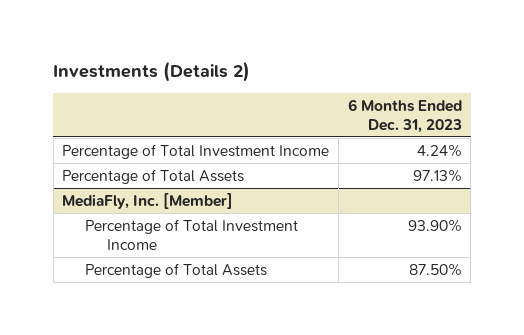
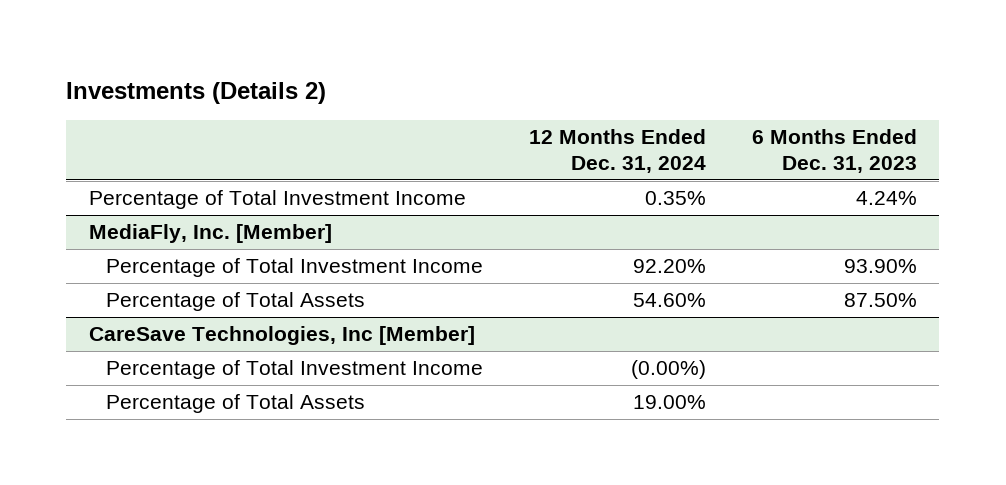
none -> [529,128,707,173] 12 Months Ended Dec. 31, 2024
[62,168,245,184] Percentage of Total Assets -> none
none -> [89,326,476,346] CareSave Technologies, Inc [Member]
none -> [106,360,484,380] Percentage of Total Investment Income
none -> [106,394,366,414] Percentage of Total Assets

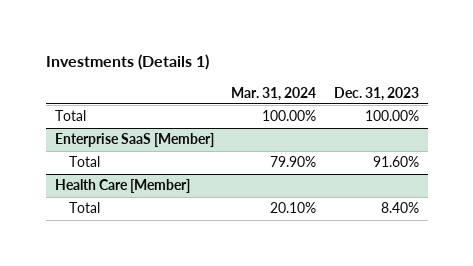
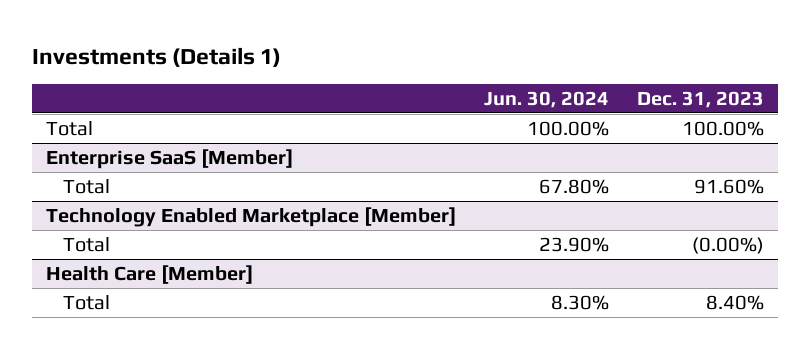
[231,86,317,101] Mar. 31, 2024 -> none
none -> [484,90,610,108] Jun. 30, 2024
none -> [46,207,457,228] Technology Enabled Marketplace [Member]
none -> [63,237,111,253] Total

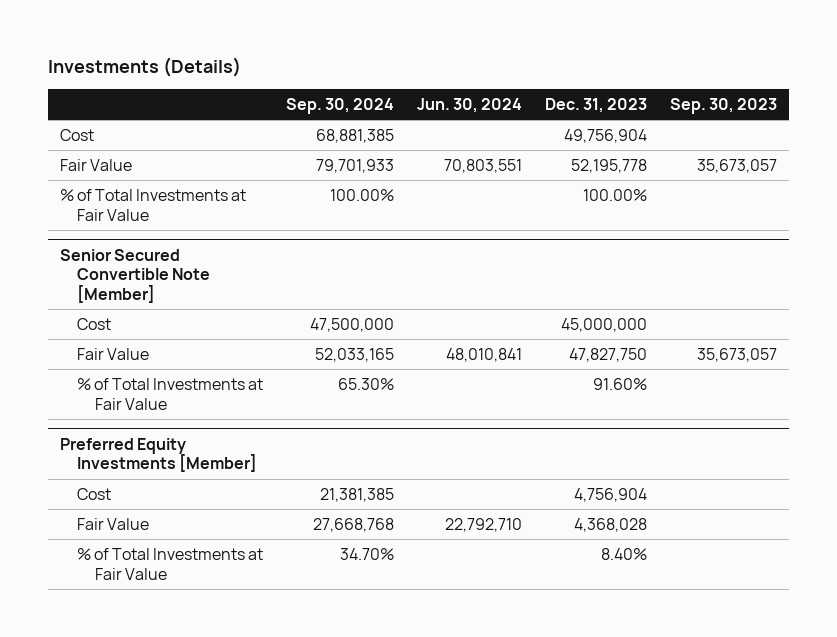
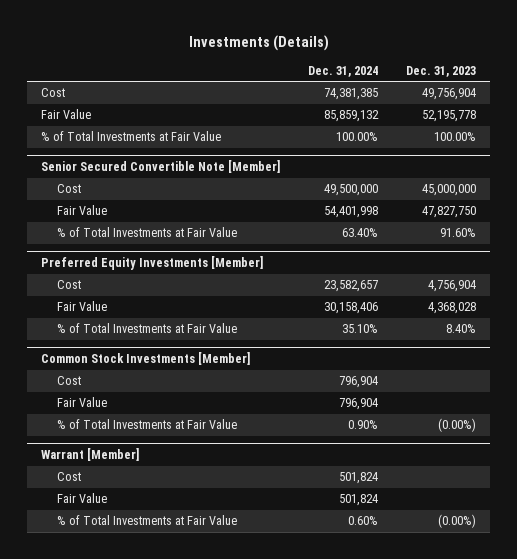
[286,97,395,114] Sep. 30, 2024 -> none
[417,97,523,113] Jun. 30, 2024 -> none
[670,97,778,114] Sep. 30, 2023 -> none
none -> [308,65,379,77] Dec. 31, 2024
none -> [41,352,251,366] Common Stock Investments [Member]
none -> [57,376,82,386] Cost
none -> [57,397,108,408] Fair Value
none -> [57,419,238,430] % of Total Investments at Fair Value
none -> [41,448,140,462] Warrant [Member]
none -> [57,472,82,482] Cost
none -> [57,493,108,504] Fair Value
none -> [57,515,238,526] % of Total Investments at Fair Value

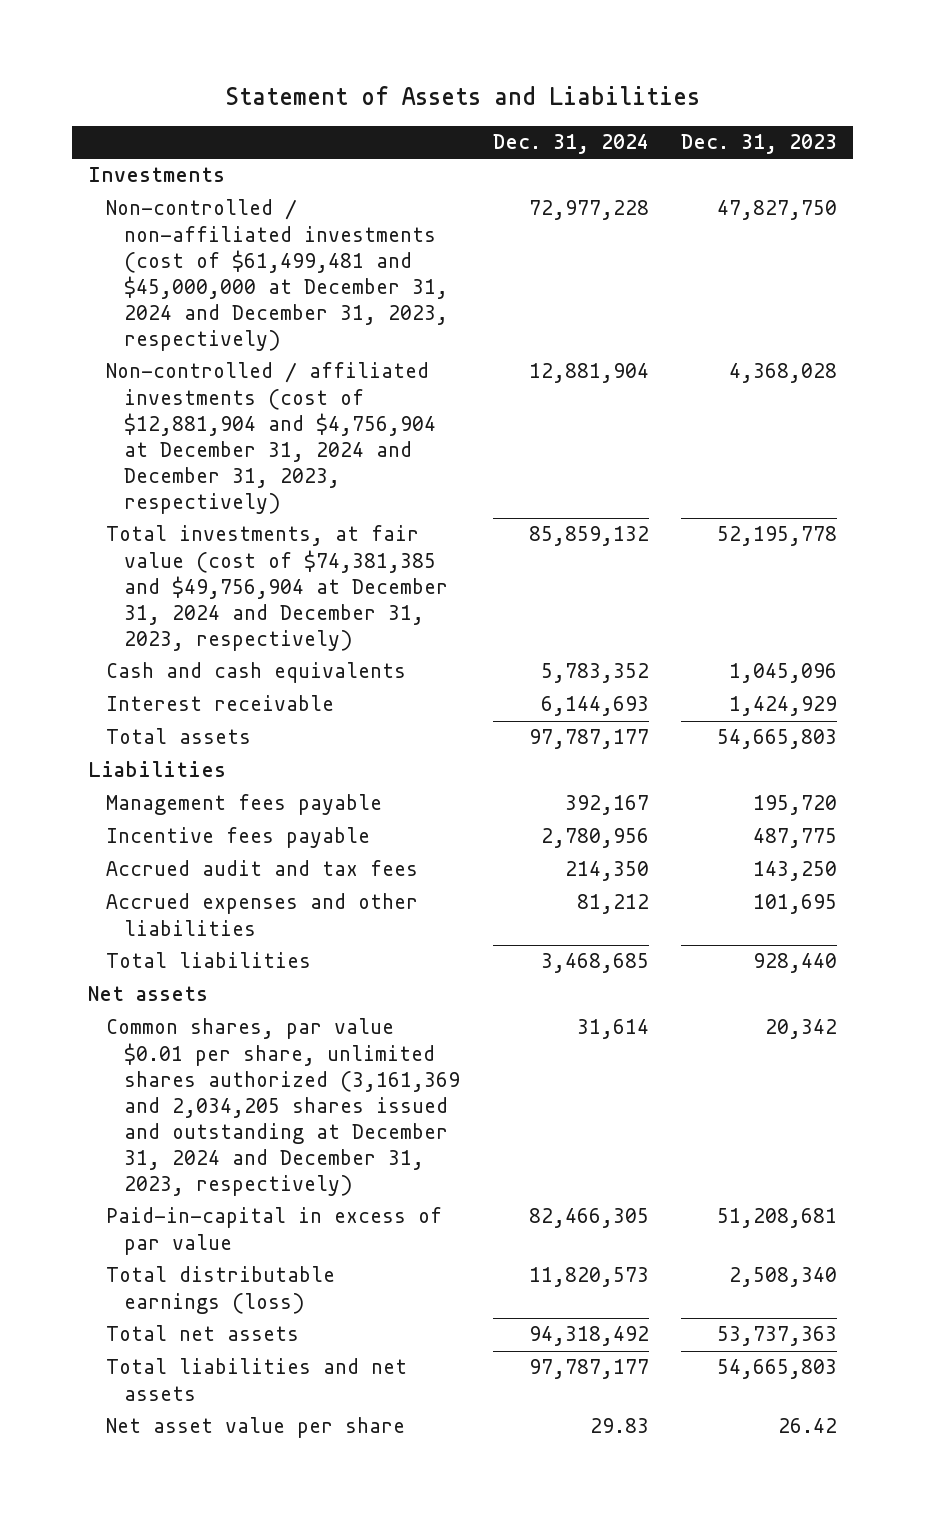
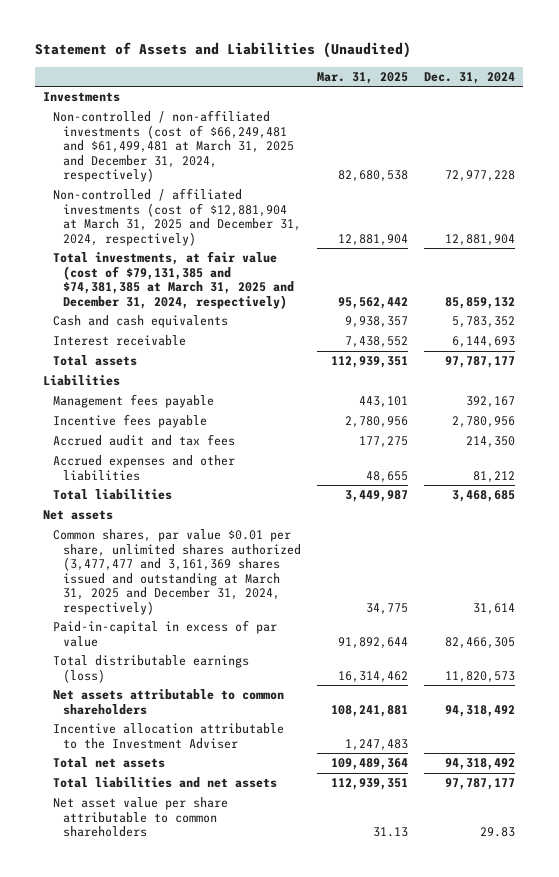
[224,85,700,105] Statement of Assets and Liabilities -> [35,42,412,59] Statement of Assets and Liabilities (Unaudited)
[681,134,838,155] Dec. 31, 2023 -> none
none -> [317,71,409,84] Mar. 31, 2025
[106,199,449,351] Non-controlled / non-affiliated investments (cost of $61,499,481 and $45,000,000 at December 31, 2024 and December 31, 2023, respectively) -> [53,110,294,183] Non-controlled / non-affiliated investments (cost of $66,249,481 and $61,499,481 at March 31, 2025 and December 31, 2024, respectively)
[106,362,437,514] Non-controlled / affiliated investments (cost of $12,881,904 and $4,756,904 at December 31, 2024 and December 31, 2023, respectively) -> [53,188,301,246] Non-controlled / affiliated investments (cost of $12,881,904 at March 31, 2025 and December 31, 2024, respectively)
[106,525,449,651] Total investments, at fair value (cost of $74,381,385 and $49,756,904 at December 31, 2024 and December 31, 2023, respectively) -> [53,251,294,309] Total investments, at fair value (cost of $79,131,385 and $74,381,385 at March 31, 2025 and December 31, 2024, respectively)
[106,1018,461,1197] Common shares, par value $0.01 per share, unlimited shares authorized (3,161,369 and 2,034,205 shares issued and outstanding at December 31, 2024 and December 31, 2023, respectively) -> [53,529,301,615] Common shares, par value $0.01 per share, unlimited shares authorized (3,477,477 and 3,161,369 shares issued and outstanding at March 31, 2025 and December 31, 2024, respectively)
none -> [53,689,285,715] Net assets attributable to common shareholders
none -> [53,723,285,749] Incentive allocation attributable to the Investment Adviser
[106,1417,406,1439] Net asset value per share -> [53,797,229,838] Net asset value per share attributable to common shareholders

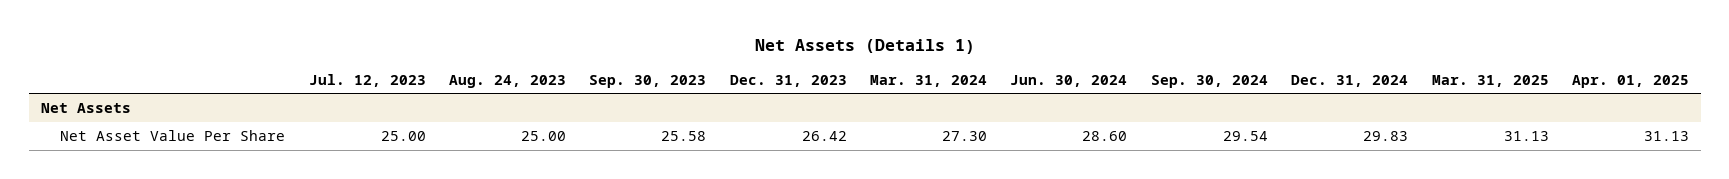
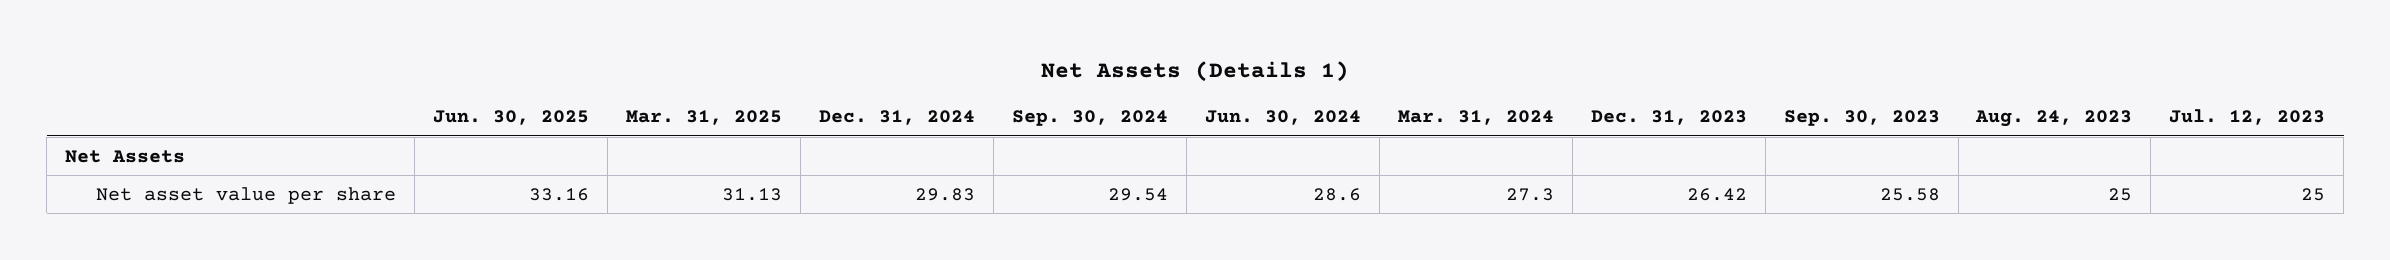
[1571,74,1689,88] Apr. 01, 2025 -> none
none -> [433,110,590,126] Jun. 30, 2025
[60,129,286,141] Net Asset Value Per Share -> [96,186,397,204] Net asset value per share
[380,130,426,141] 25.00 -> [2301,187,2326,201] 25
[520,130,566,141] 25.00 -> [2108,187,2133,201] 25
[942,130,988,141] 27.30 -> [1505,187,1554,201] 27.3
[1082,130,1128,141] 28.60 -> [1312,187,1361,201] 28.6

